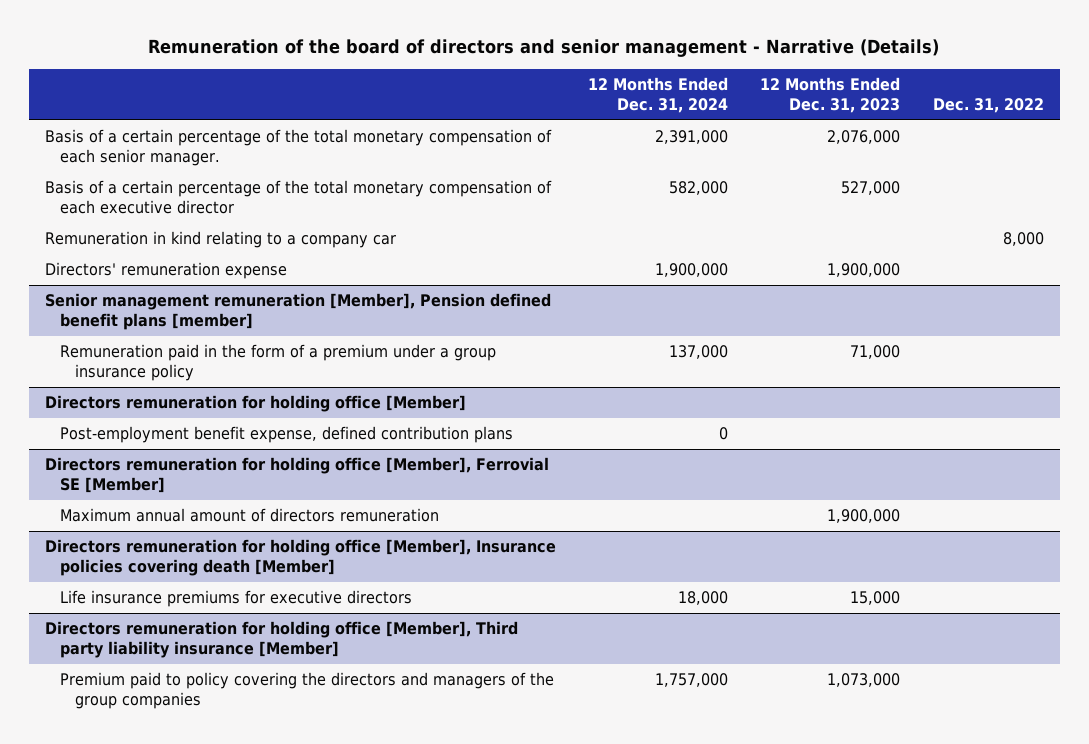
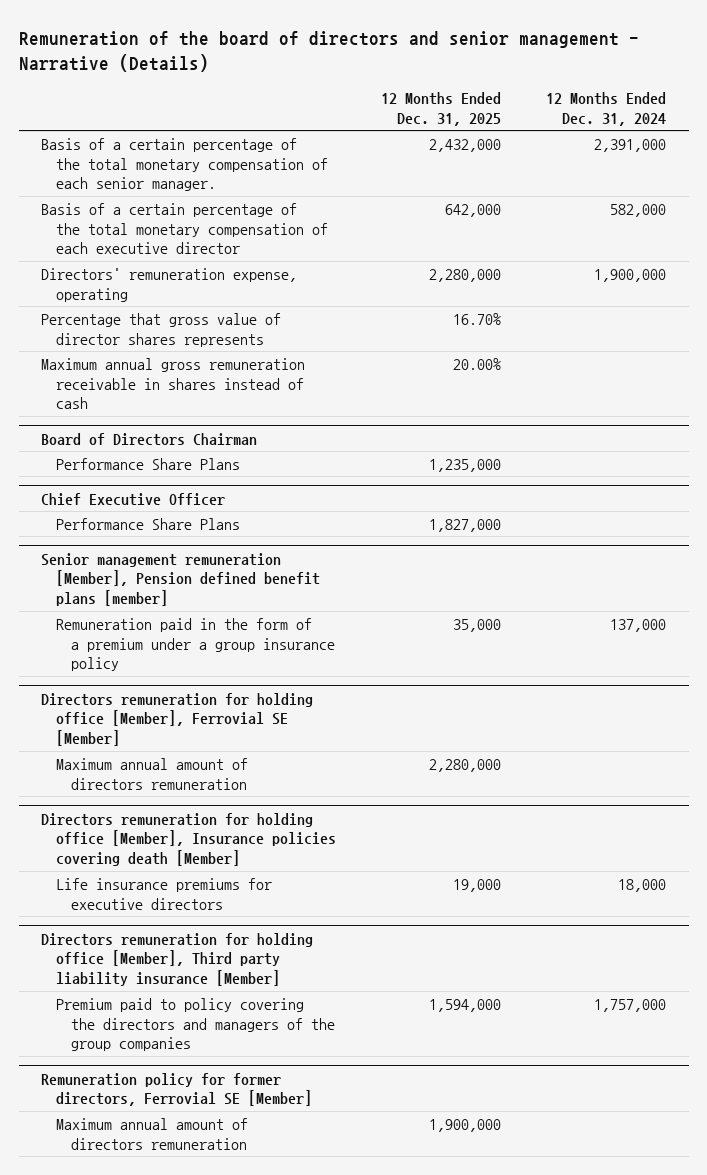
[760,76,901,113] 12 Months Ended Dec. 31, 2023 -> none
[932,97,1044,113] Dec. 31, 2022 -> none
none -> [381,92,502,126] 12 Months Ended Dec. 31, 2025
[45,231,397,249] Remuneration in kind relating to a company car -> none
[45,262,288,280] Directors' remuneration expense -> [41,267,298,302] Directors' remuneration expense, operating
none -> [41,312,282,347] Percentage that gross value of director shares represents
none -> [41,357,306,410] Maximum annual gross remuneration receivable in shares instead of cash
none -> [41,432,258,446] Board of Directors Chairman
none -> [56,457,241,470] Performance Share Plans
none -> [41,492,226,506] Chief Executive Officer
none -> [56,517,241,530] Performance Share Plans
[45,395,467,413] Directors remuneration for holding office [Member] -> none
[60,426,514,444] Post-employment benefit expense, defined contribution plans -> none
none -> [41,1072,313,1107] Remuneration policy for former directors, Ferrovial SE [Member]
none -> [56,1117,249,1150] Maximum annual amount of directors remuneration

